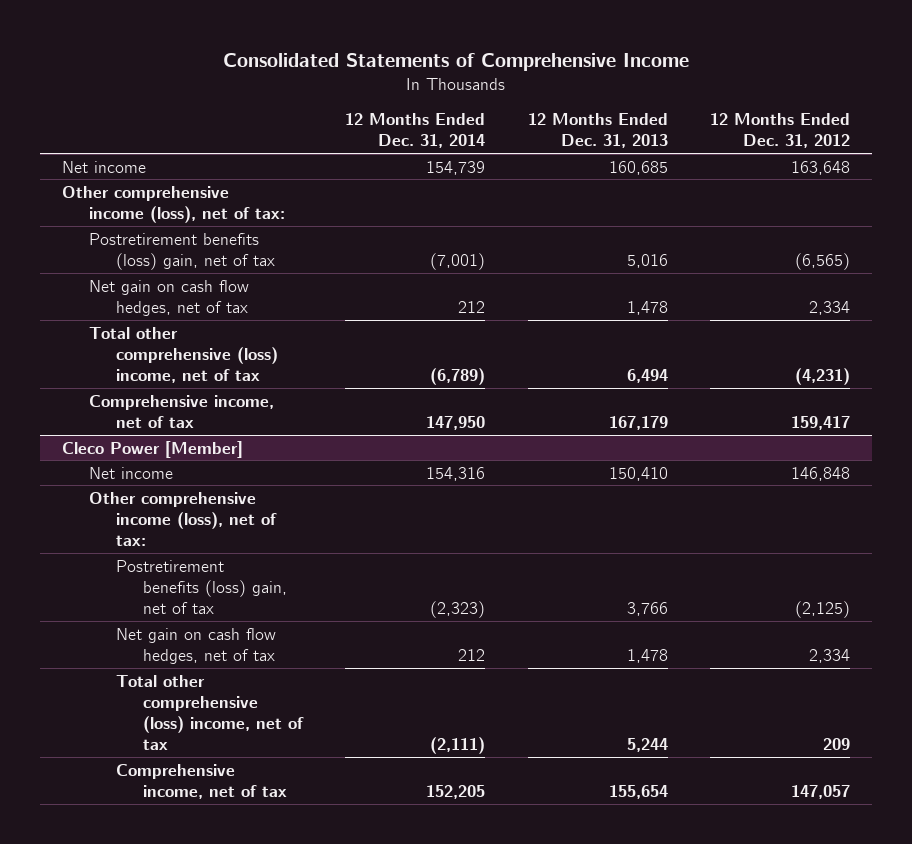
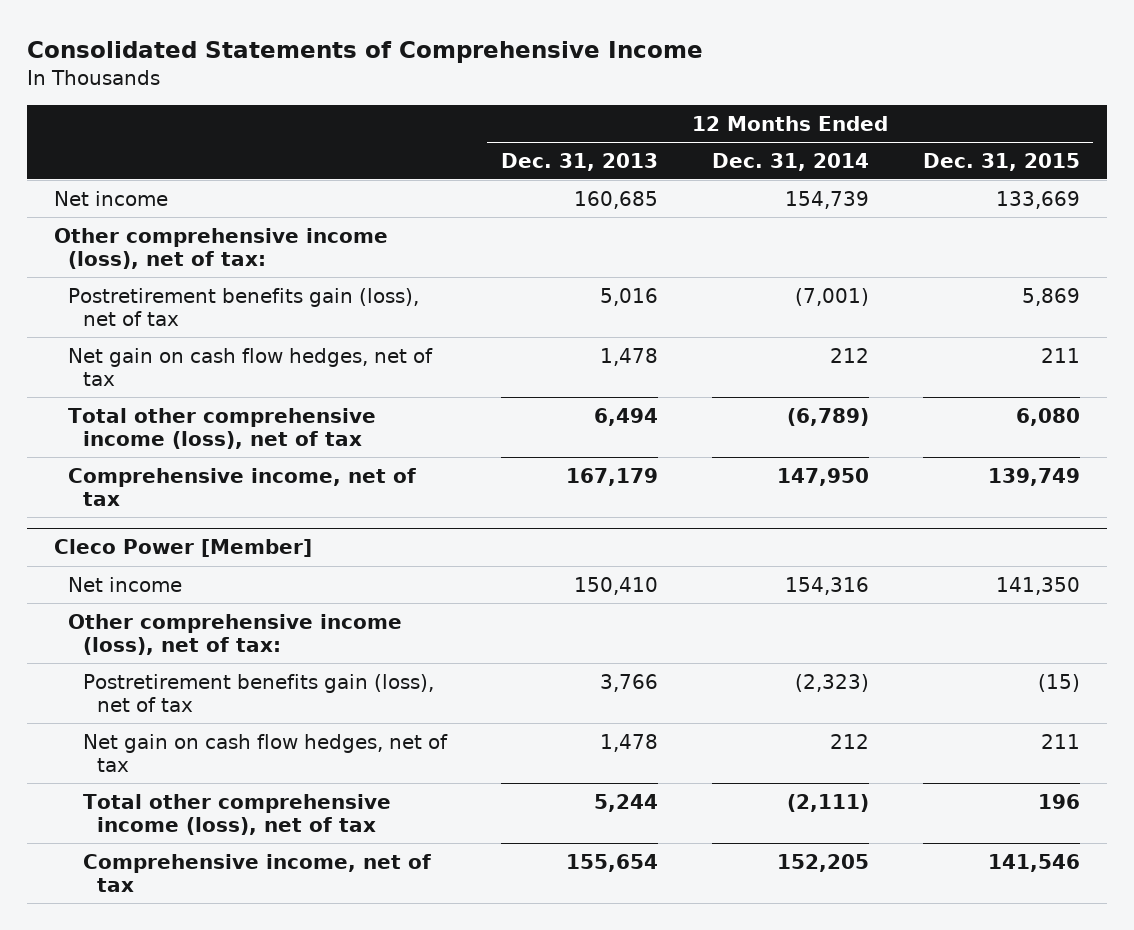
[710,113,851,149] 12 Months Ended Dec. 31, 2012 -> none
none -> [922,152,1080,171] Dec. 31, 2015
[88,232,275,270] Postretirement benefits (loss) gain, net of tax -> [68,287,420,327] Postretirement benefits gain (loss), net of tax
[88,326,278,383] Total other comprehensive (loss) income, net of tax -> [68,407,377,450] Total other comprehensive income (loss), net of tax
[115,559,287,614] Postretirement benefits (loss) gain, net of tax -> [82,673,434,713] Postretirement benefits gain (loss), net of tax
[115,674,304,751] Total other comprehensive (loss) income, net of tax -> [82,793,391,836] Total other comprehensive income (loss), net of tax

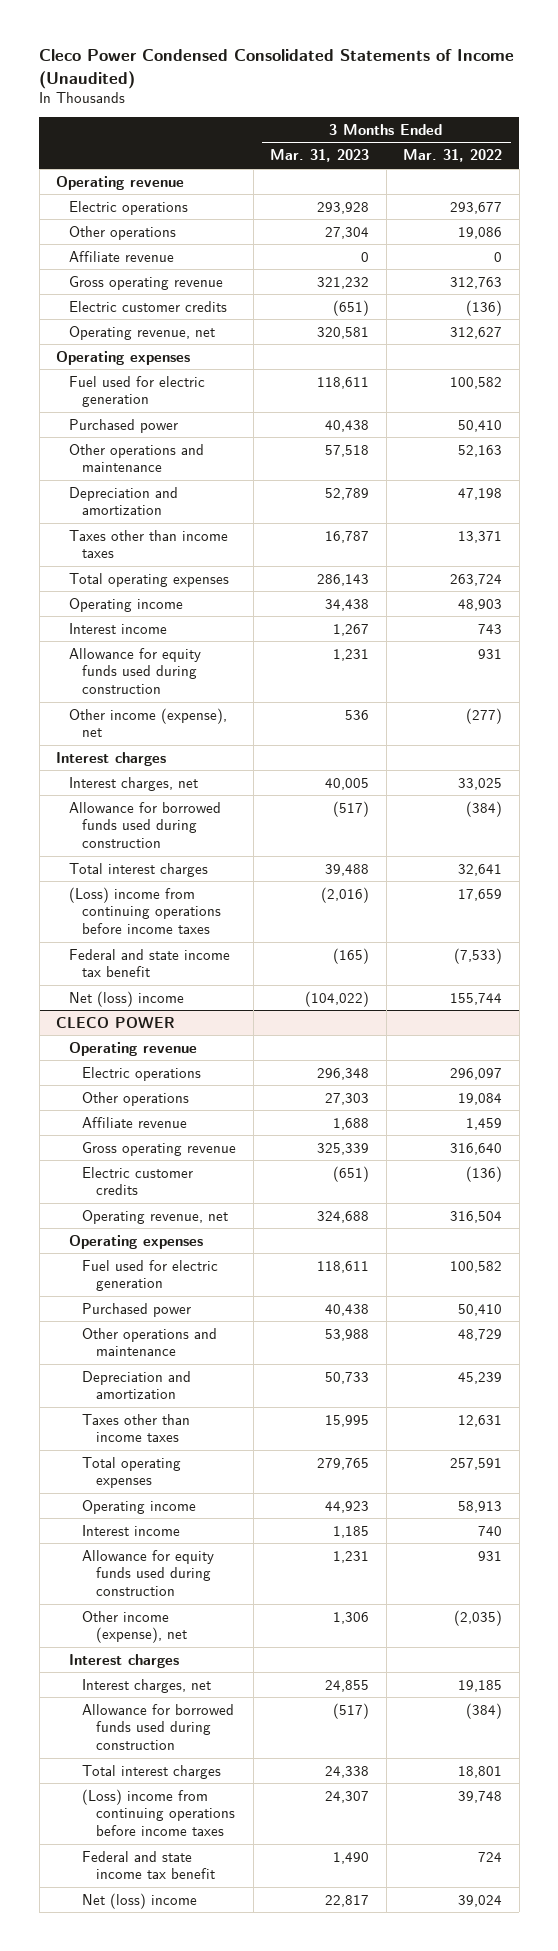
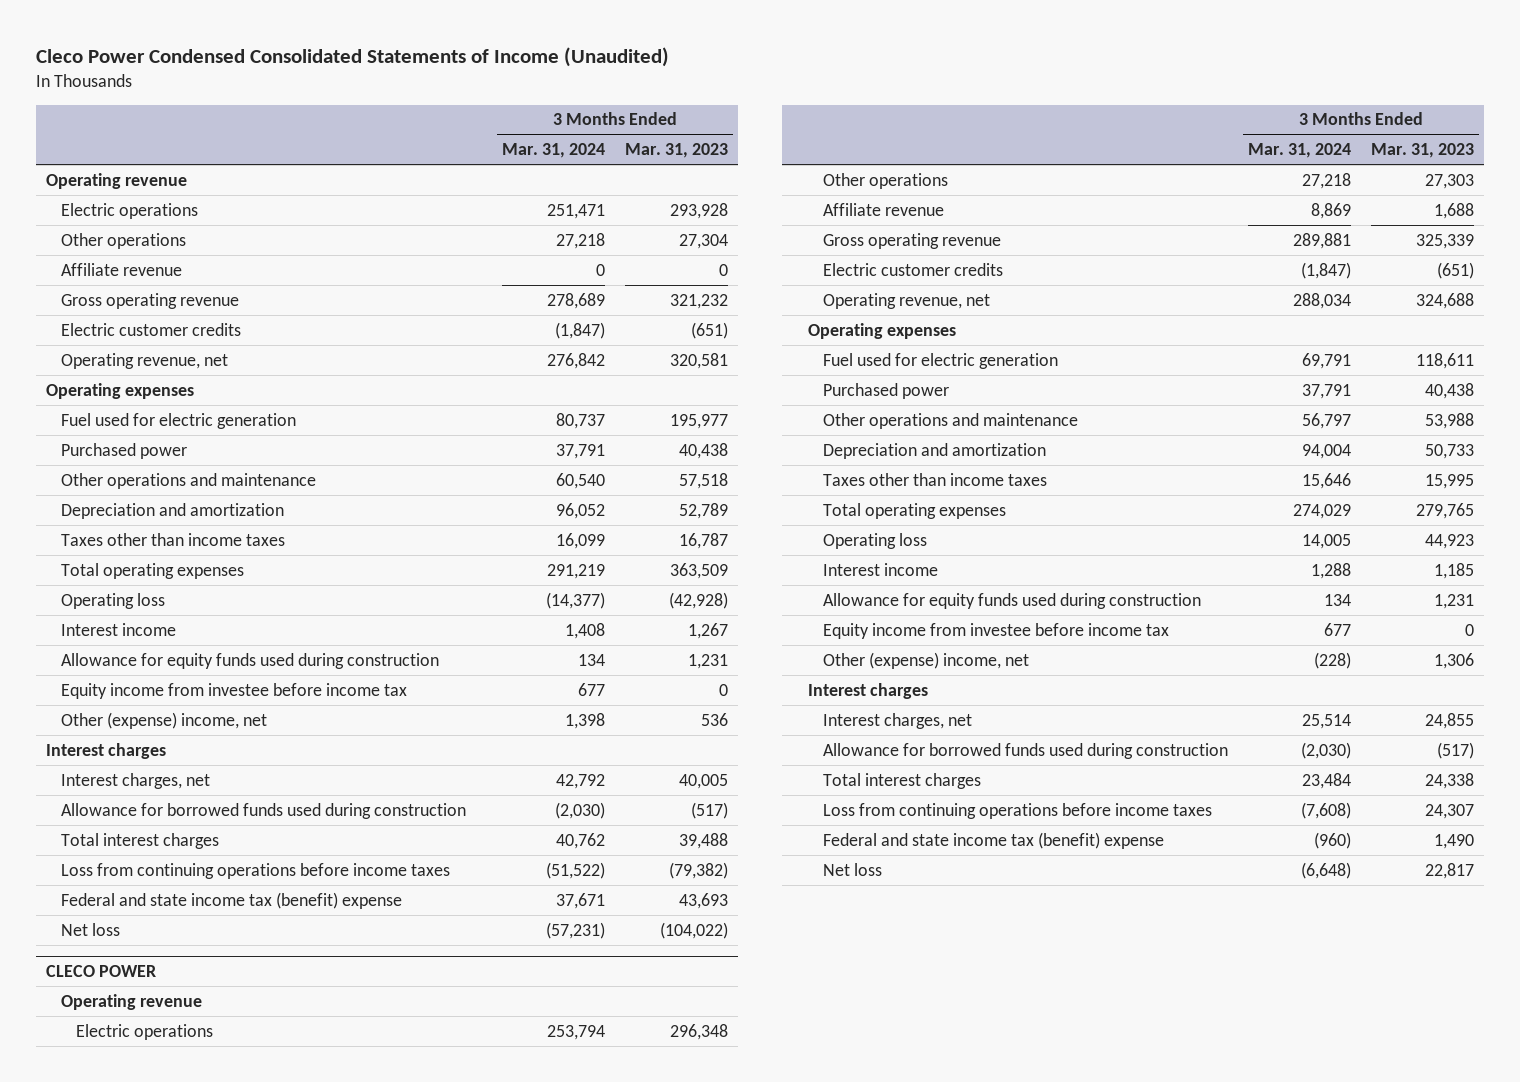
[403,149,503,163] Mar. 31, 2022 -> none
none -> [501,143,605,159] Mar. 31, 2024
[317,376,370,389] 118,611 -> [669,413,728,429] 195,977
[317,573,370,586] 286,143 -> [669,562,728,579] 363,509
[69,597,184,612] Operating income -> [61,592,166,609] Operating loss
[325,598,370,611] 34,438 -> [668,591,728,609] (42,928)
none -> [61,682,408,699] Equity income from investee before income tax
[69,707,228,738] Other income (expense), net -> [61,711,268,729] Other (expense) income, net
[69,886,222,935] (Loss) income from continuing operations before income taxes -> [61,862,451,879] Loss from continuing operations before income taxes
[321,886,370,903] (2,016) -> [668,861,728,879] (79,382)
[69,948,231,978] Federal and state income tax benefit -> [61,891,403,909] Federal and state income tax (benefit) expense
[333,947,370,964] (165) -> [678,892,728,909] 43,693
[69,990,185,1007] Net (loss) income -> [61,922,121,936] Net loss
[82,1499,197,1514] Operating income -> [822,532,927,549] Operating loss
none -> [822,622,1169,639] Equity income from investee before income tax
[82,1610,187,1644] Other income (expense), net -> [822,651,1029,669] Other (expense) income, net
[82,1788,235,1837] (Loss) income from continuing operations before income taxes -> [822,802,1212,819] Loss from continuing operations before income taxes
[82,1850,215,1880] Federal and state income tax benefit -> [822,831,1164,849] Federal and state income tax (benefit) expense
[82,1892,198,1909] Net (loss) income -> [822,862,882,876] Net loss

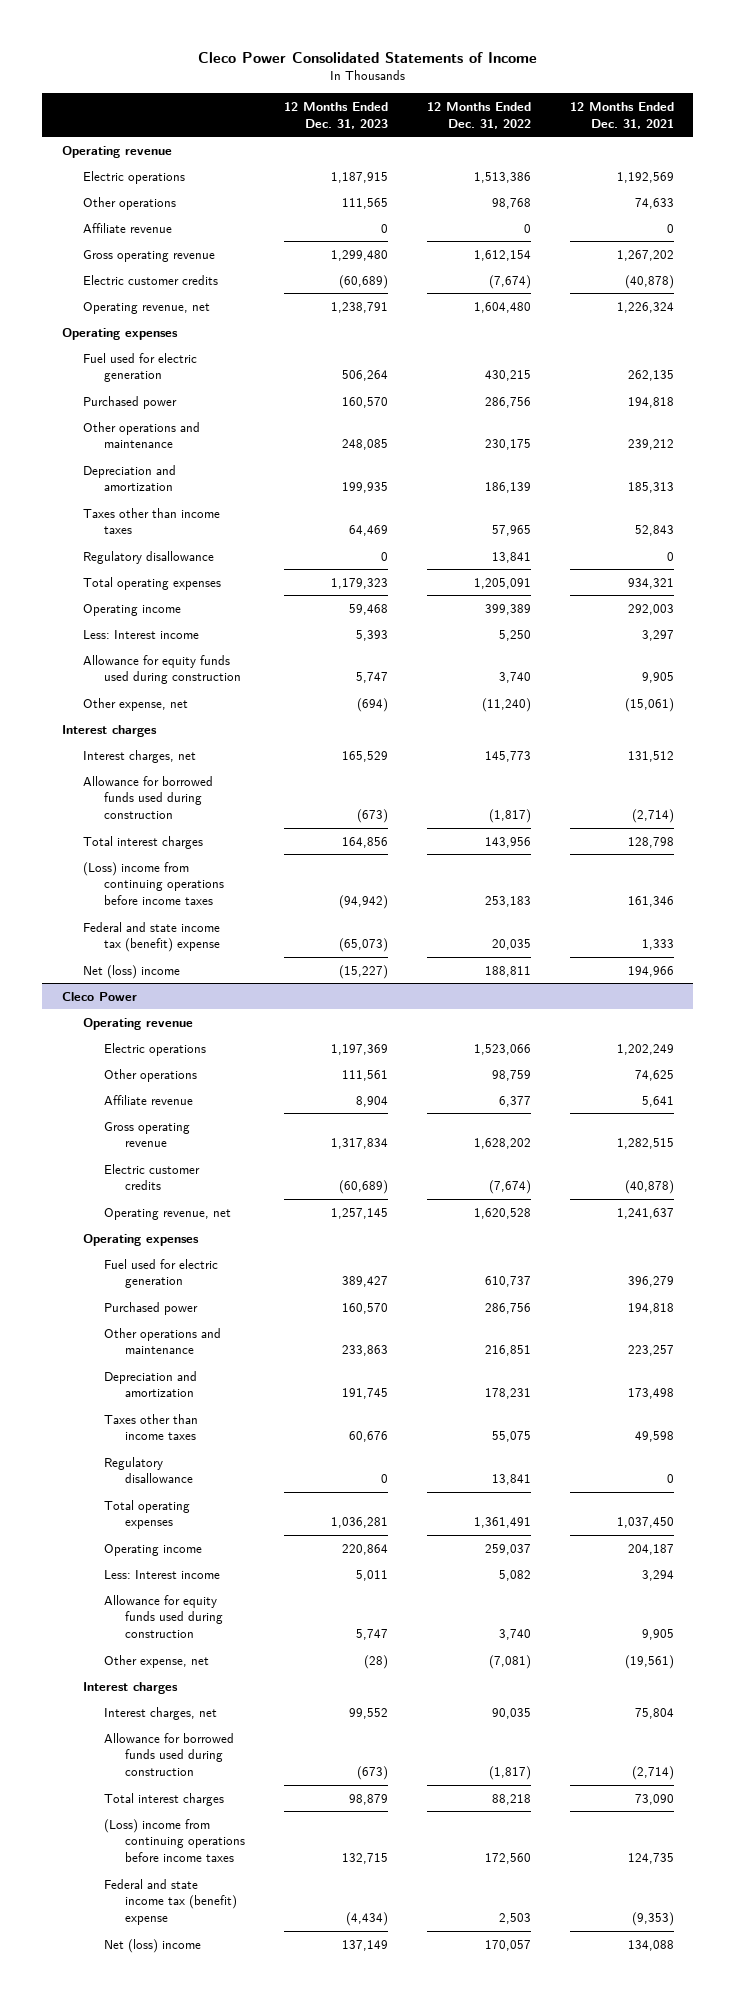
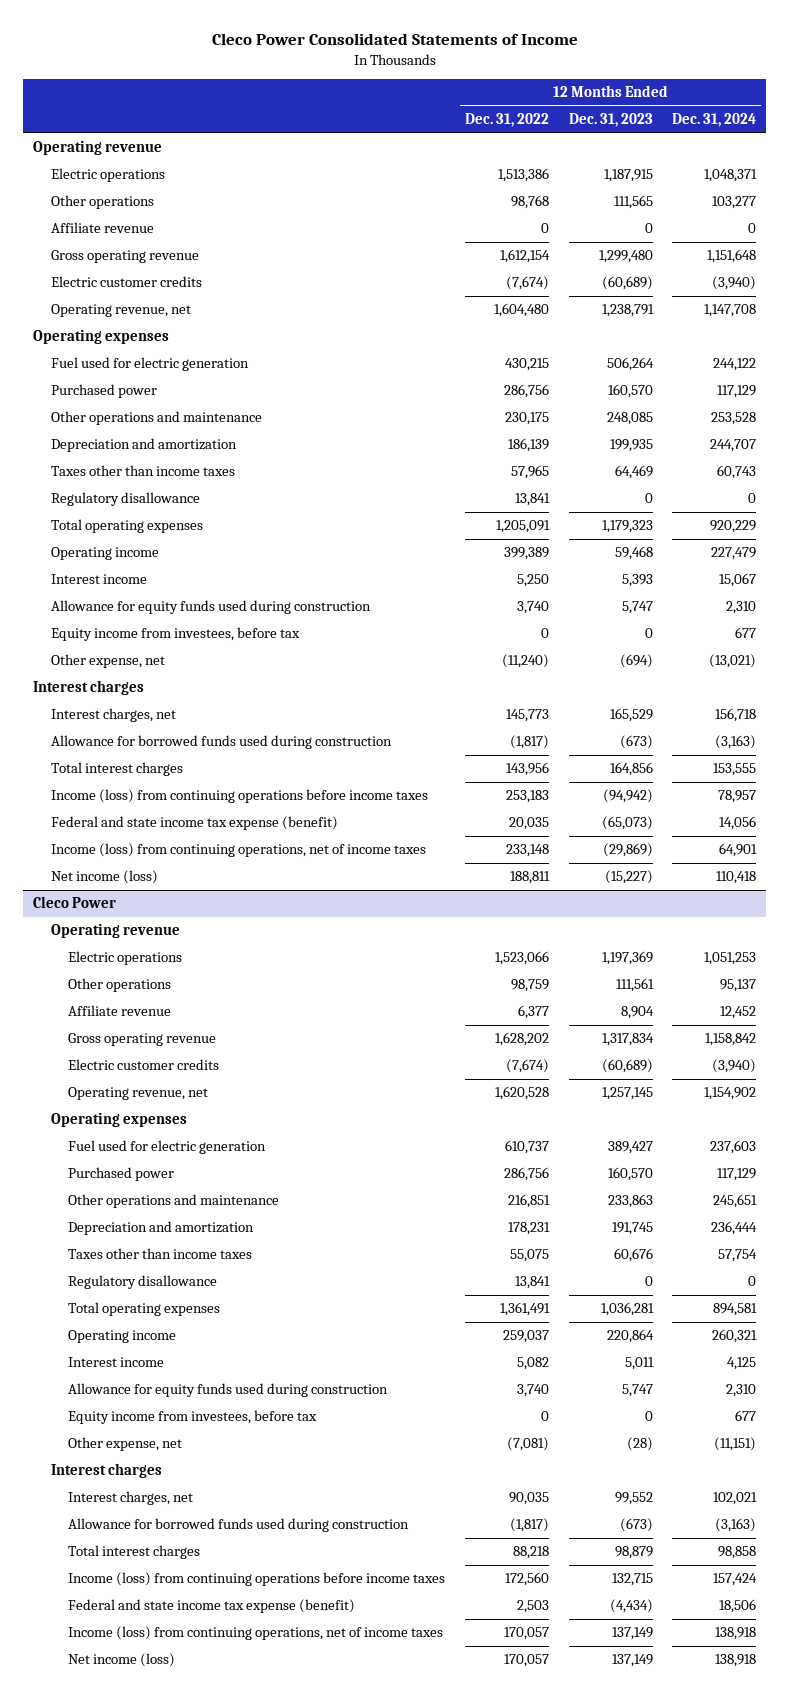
[569,102,674,129] 12 Months Ended Dec. 31, 2021 -> none
none -> [672,113,757,128] Dec. 31, 2024
[82,629,199,639] Less: Interest income -> [50,574,147,585] Interest income
none -> [50,627,300,642] Equity income from investees, before tax
[82,861,224,906] (Loss) income from continuing operations before income taxes -> [50,789,428,804] Income (loss) from continuing operations before income taxes
[82,921,220,953] Federal and state income tax (benefit) expense -> [50,816,338,831] Federal and state income tax expense (benefit)
none -> [50,843,426,858] Income (loss) from continuing operations, net of income taxes
[82,964,180,979] Net (loss) income -> [50,870,158,885] Net income (loss)
[103,1569,220,1579] Less: Interest income -> [68,1357,165,1368] Interest income
none -> [68,1410,318,1425] Equity income from investees, before tax
[103,1818,245,1863] (Loss) income from continuing operations before income taxes -> [68,1572,446,1587] Income (loss) from continuing operations before income taxes
[103,1878,237,1926] Federal and state income tax (benefit) expense -> [68,1599,356,1614] Federal and state income tax expense (benefit)
none -> [68,1626,444,1641] Income (loss) from continuing operations, net of income taxes
[103,1938,201,1953] Net (loss) income -> [68,1653,176,1668] Net income (loss)

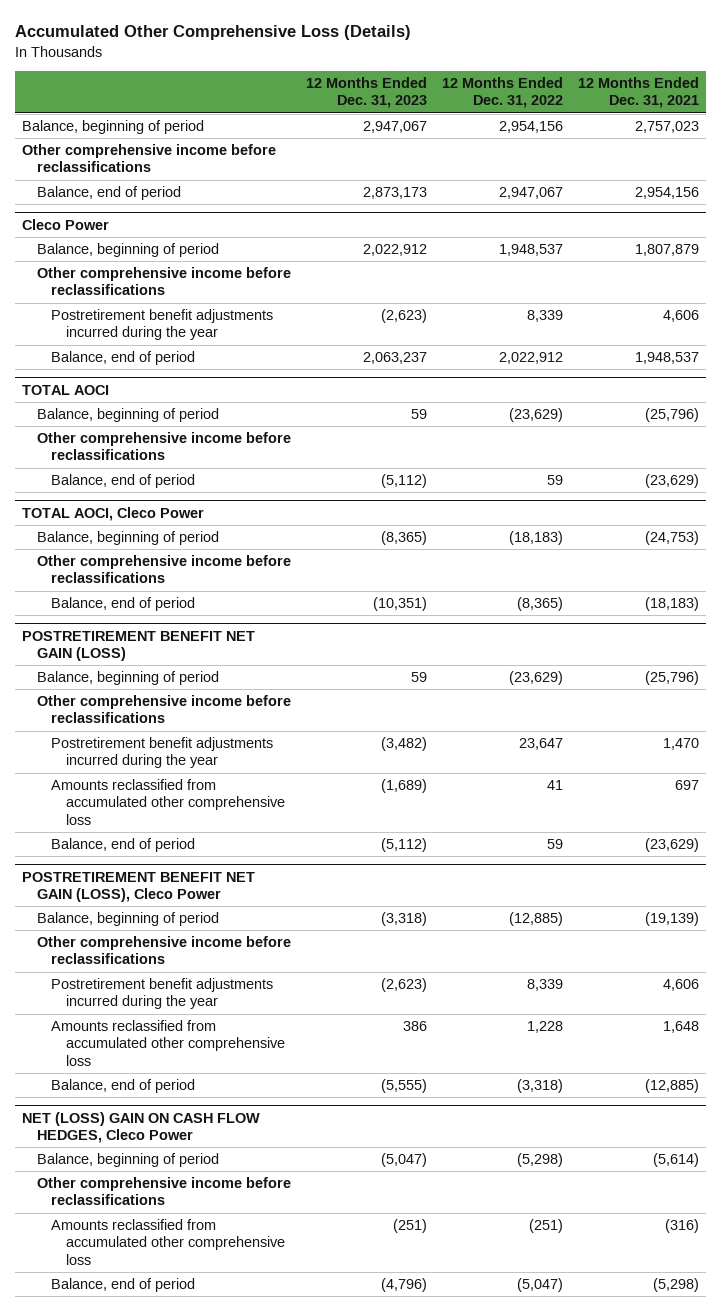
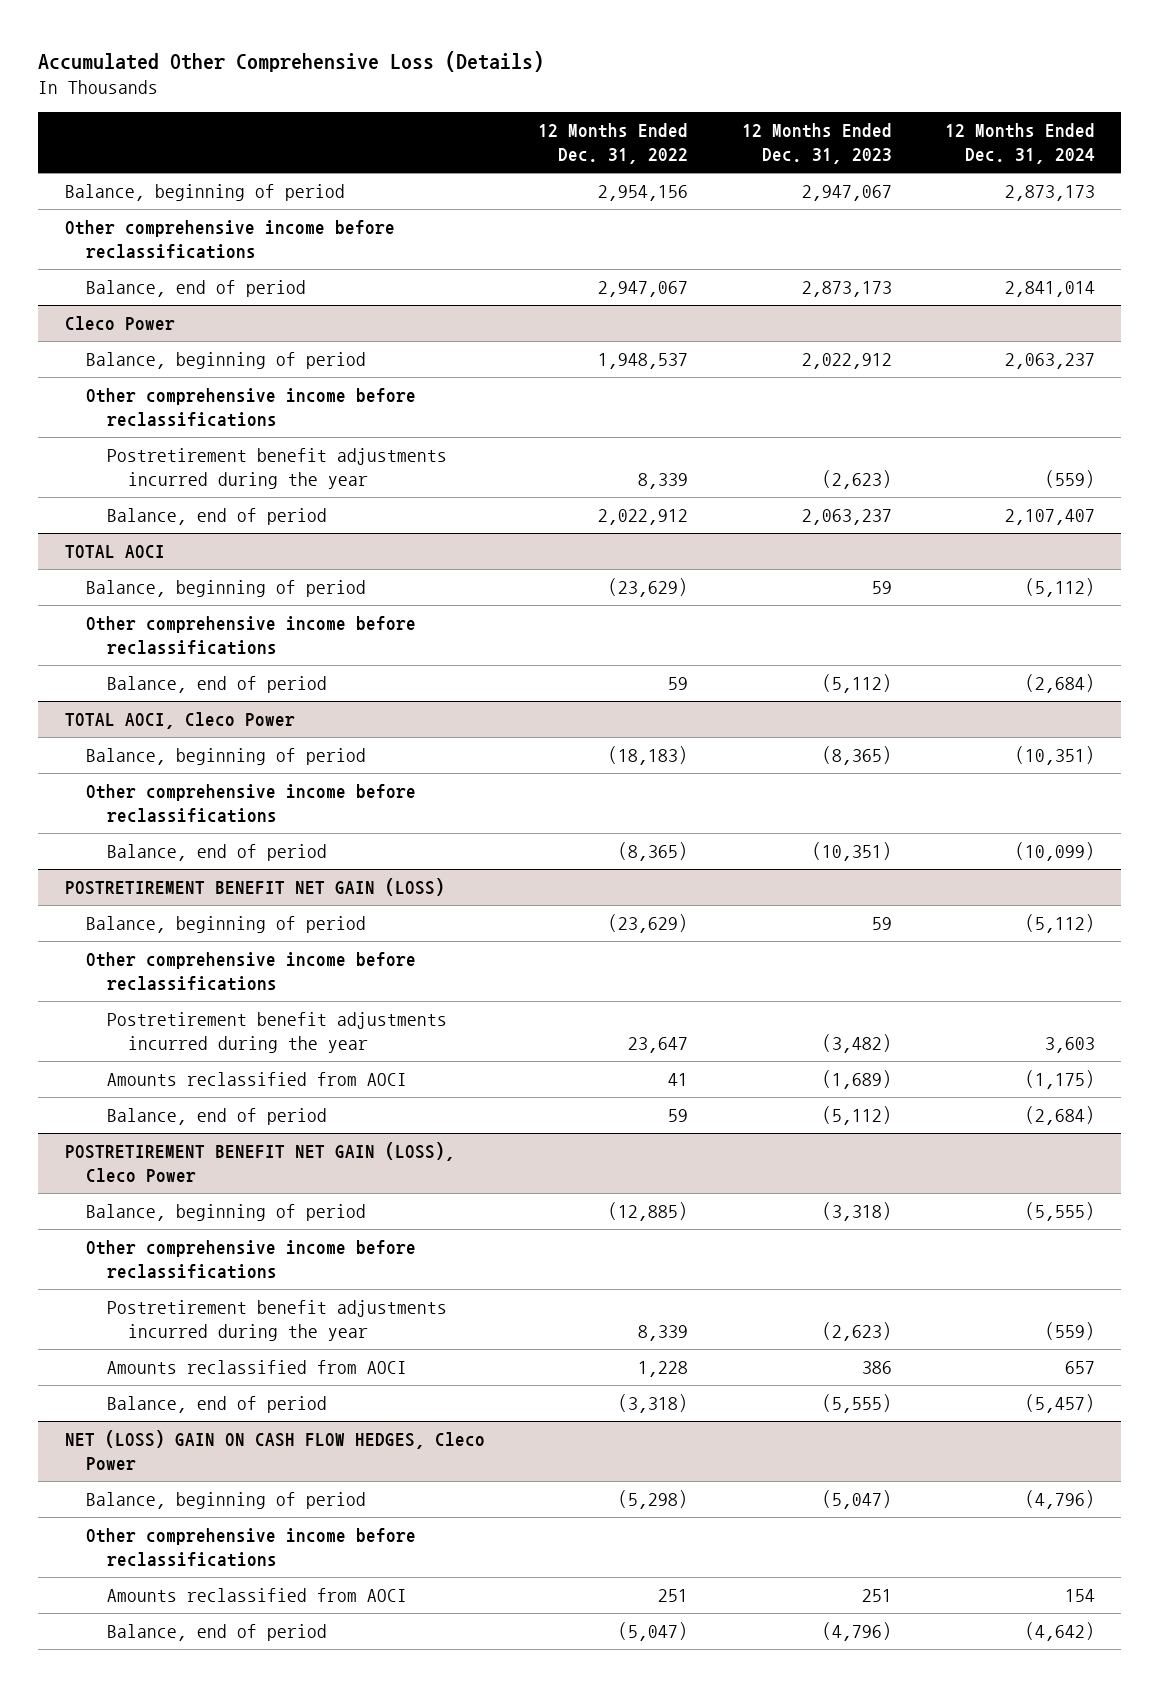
[577,77,699,109] 12 Months Ended Dec. 31, 2021 -> none
none -> [944,123,1095,165] 12 Months Ended Dec. 31, 2024
[51,779,285,825] Amounts reclassified from accumulated other comprehensive loss -> [107,1072,408,1087] Amounts reclassified from AOCI
[51,1020,285,1066] Amounts reclassified from accumulated other comprehensive loss -> [107,1360,408,1375] Amounts reclassified from AOCI
[51,1219,285,1265] Amounts reclassified from accumulated other comprehensive loss -> [107,1588,408,1603] Amounts reclassified from AOCI
[392,1219,427,1234] (251) -> [861,1589,892,1603] 251
[528,1219,563,1234] (251) -> [658,1589,689,1603] 251

